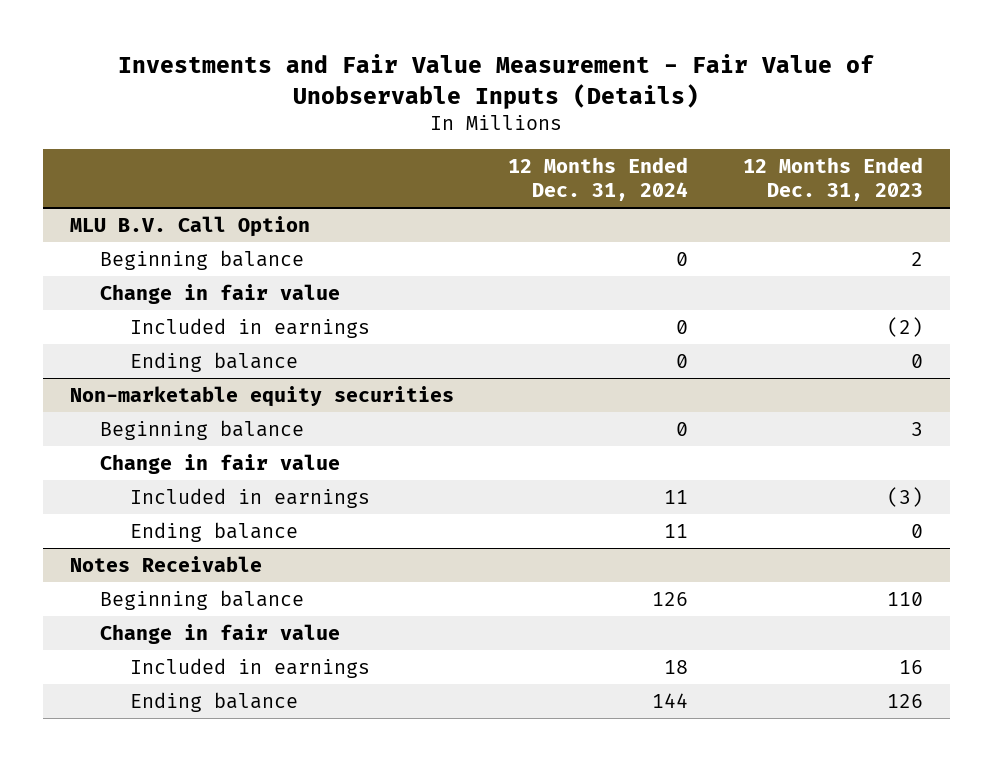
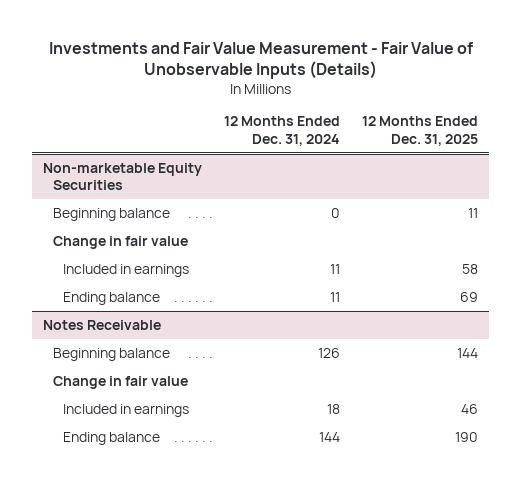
[742,157,923,202] 12 Months Ended Dec. 31, 2023 -> none
none -> [362,116,479,146] 12 Months Ended Dec. 31, 2025
[69,215,310,237] MLU B.V. Call Option -> none
[99,249,304,270] Beginning balance -> none
[99,283,340,304] Change in fair value -> none
[129,317,370,338] Included in earnings -> none
[129,351,298,372] Ending balance -> none
[69,385,454,407] Non-marketable equity securities -> [43,163,203,191] Non-marketable Equity Securities

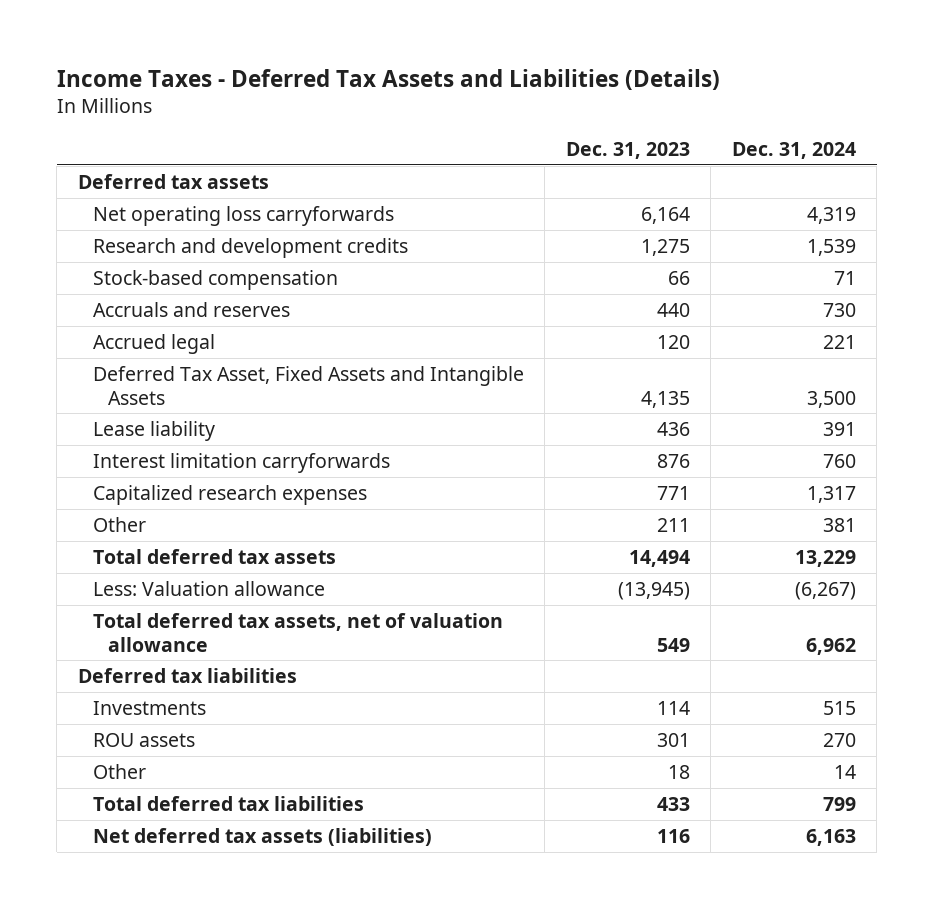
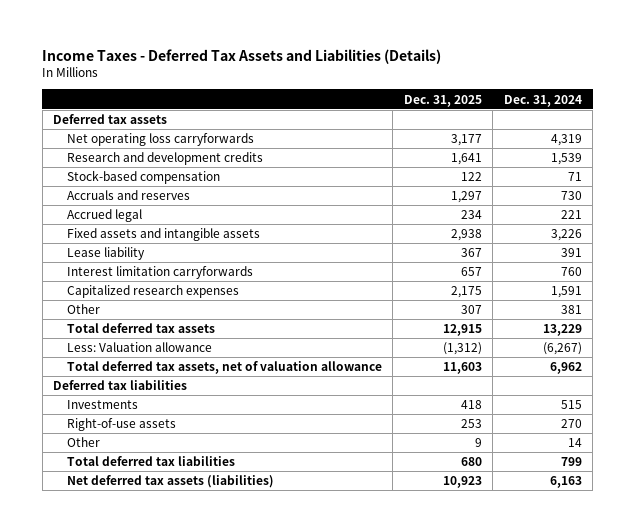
[565,141,690,159] Dec. 31, 2023 -> none
none -> [403,94,482,107] Dec. 31, 2025
[92,365,524,405] Deferred Tax Asset, Fixed Assets and Intangible Assets -> [66,228,260,242] Fixed assets and intangible assets
[806,390,856,408] 3,500 -> [550,229,582,242] 3,226
[806,485,856,503] 1,317 -> [550,286,582,299] 1,591
[92,732,195,747] ROU assets -> [66,418,176,432] Right-of-use assets

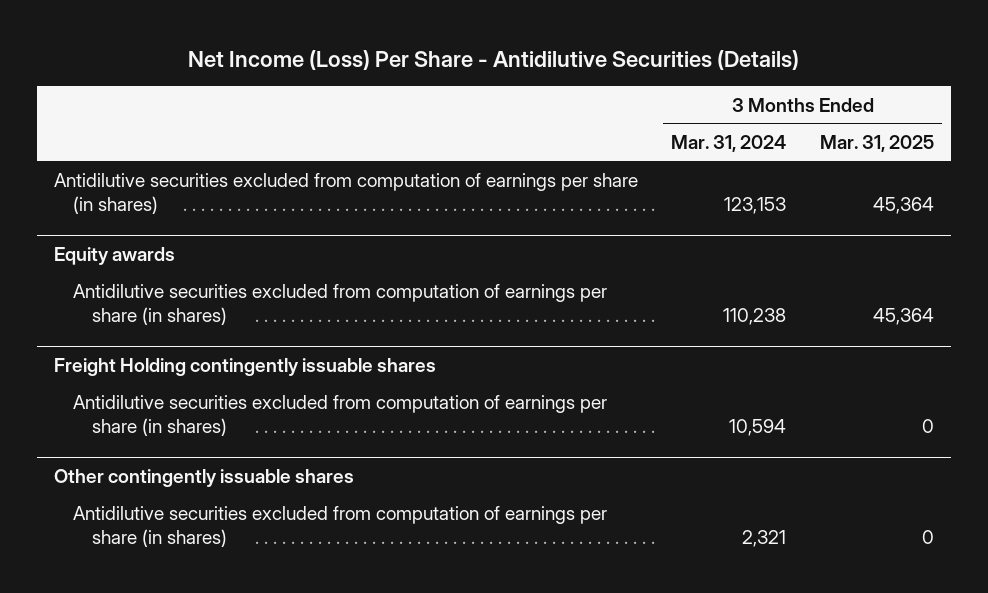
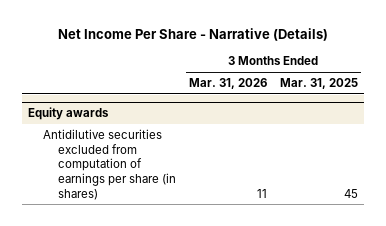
[187,49,799,70] Net Income (Loss) Per Share - Antidilutive Securities (Details) -> [57,28,328,42] Net Income Per Share - Narrative (Details)
[671,134,787,152] Mar. 31, 2024 -> none
none -> [189,78,268,90] Mar. 31, 2026
[53,172,638,215] Antidilutive securities excluded from computation of earnings per share (in shares) -> none
[53,357,436,376] Freight Holding contingently issuable shares -> none
[72,394,607,437] Antidilutive securities excluded from computation of earnings per share (in shares) -> none
[53,468,354,487] Other contingently issuable shares -> none
[72,505,607,548] Antidilutive securities excluded from computation of earnings per share (in shares) -> none
[872,308,934,326] 45,364 -> [343,188,358,198] 45

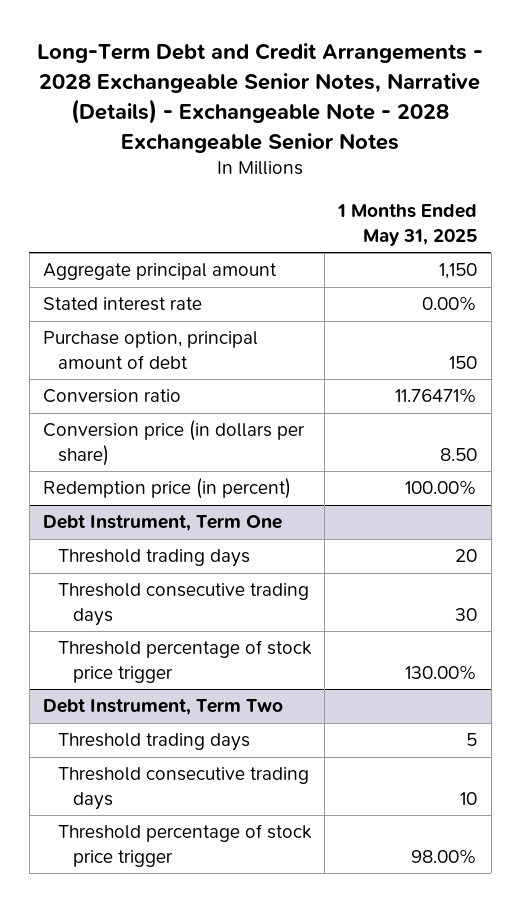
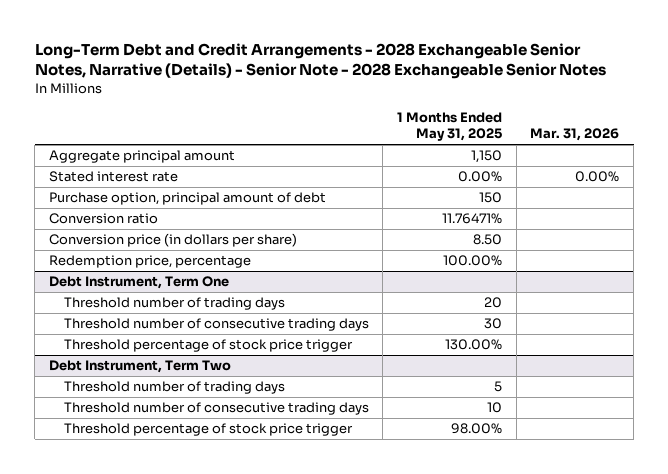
[37,42,484,153] Long-Term Debt and Credit Arrangements - 2028 Exchangeable Senior Notes, Narrative (Details) - Exchangeable Note - 2028 Exchangeable Senior Notes -> [34,43,606,80] Long-Term Debt and Credit Arrangements - 2028 Exchangeable Senior Notes, Narrative (Details) - Senior Note - 2028 Exchangeable Senior Notes
none -> [530,128,620,142] Mar. 31, 2026
[42,478,291,500] Redemption price (in percent) -> [48,255,251,269] Redemption price, percentage
[58,549,251,568] Threshold trading days -> [63,297,285,311] Threshold number of trading days
[58,583,310,627] Threshold consecutive trading days -> [63,318,369,332] Threshold number of consecutive trading days
[58,733,251,752] Threshold trading days -> [63,381,285,395] Threshold number of trading days
[58,767,310,811] Threshold consecutive trading days -> [63,402,369,416] Threshold number of consecutive trading days

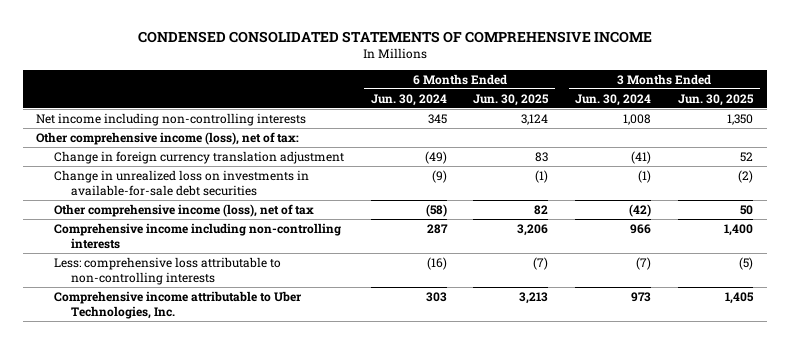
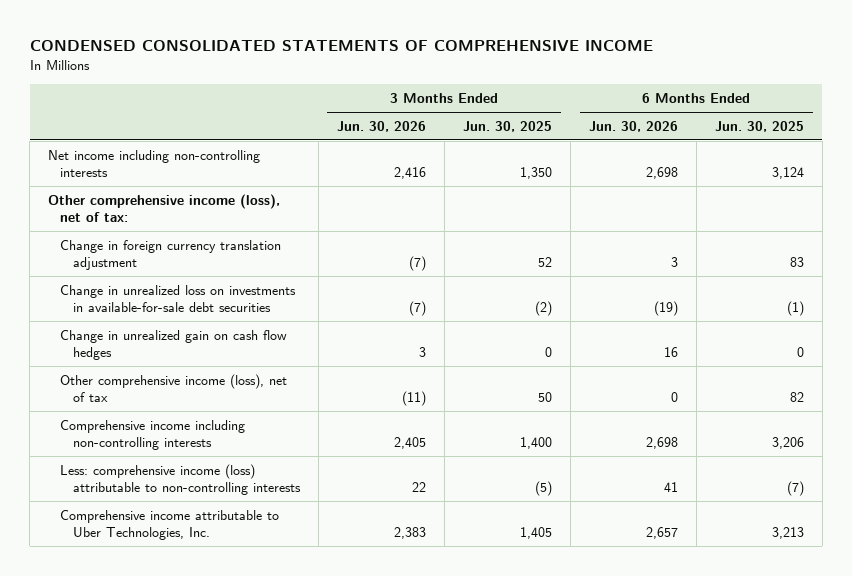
[370,93,447,106] Jun. 30, 2024 -> none
[575,93,652,106] Jun. 30, 2024 -> none
none -> [336,120,426,132] Jun. 30, 2026
none -> [588,120,678,132] Jun. 30, 2026
none -> [60,329,288,360] Change in unrealized gain on cash flow hedges
[53,256,281,285] Less: comprehensive loss attributable to non-controlling interests -> [60,463,301,495] Less: comprehensive income (loss) attributable to non-controlling interests

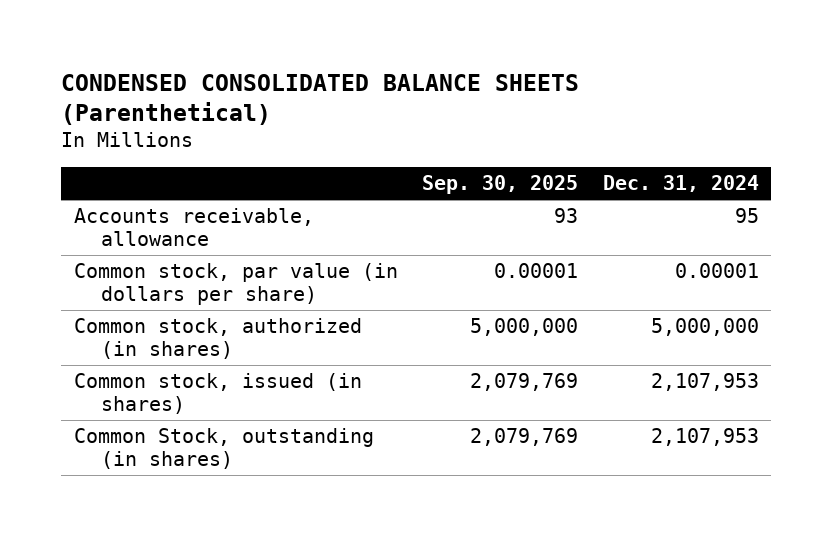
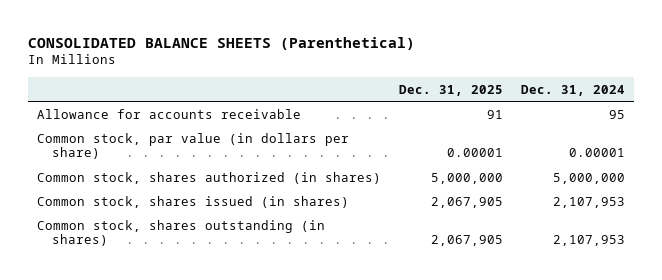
[61,74,580,126] CONDENSED CONSOLIDATED BALANCE SHEETS (Parenthetical) -> [28,36,416,50] CONSOLIDATED BALANCE SHEETS (Parenthetical)
[422,175,579,195] Sep. 30, 2025 -> none
none -> [398,84,503,96] Dec. 31, 2025
[73,208,314,246] Accounts receivable, allowance -> [37,108,302,119] Allowance for accounts receivable
[73,318,362,359] Common stock, authorized (in shares) -> [37,171,382,184] Common stock, shares authorized (in shares)
[73,373,362,414] Common stock, issued (in shares) -> [37,195,350,208] Common stock, shares issued (in shares)
[73,428,374,469] Common Stock, outstanding (in shares) -> [37,219,326,247] Common stock, shares outstanding (in shares)

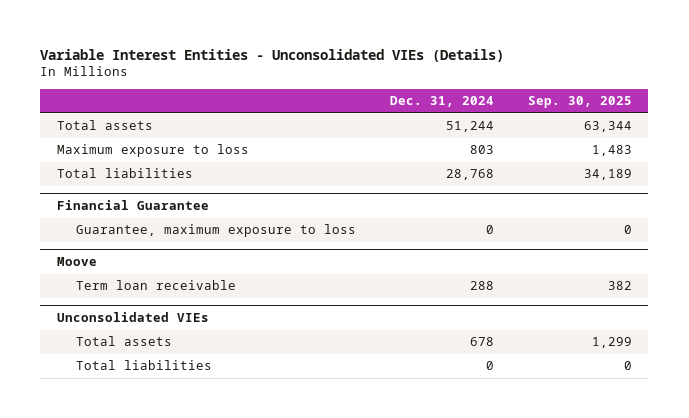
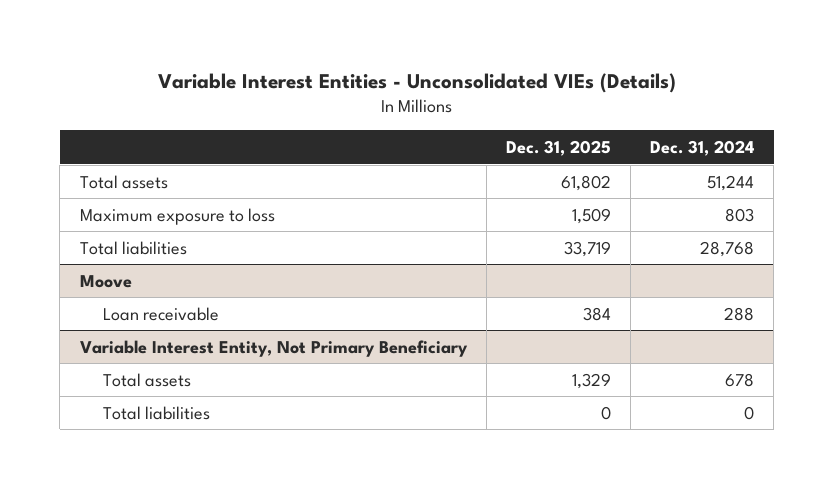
[527,96,632,109] Sep. 30, 2025 -> none
none -> [505,139,611,156] Dec. 31, 2025
[57,200,210,211] Financial Guarantee -> none
[76,224,357,238] Guarantee, maximum exposure to loss -> none
[76,280,237,291] Term loan receivable -> [102,306,219,321] Loan receivable
[57,312,210,323] Unconsolidated VIEs -> [79,339,468,357] Variable Interest Entity, Not Primary Beneficiary

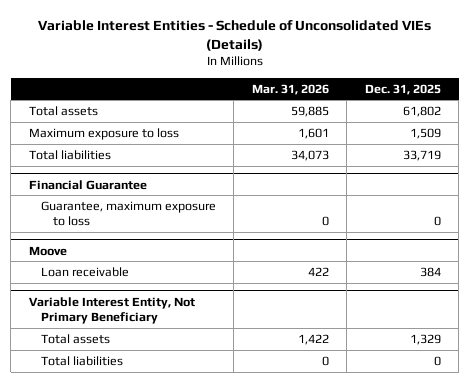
[157,72,676,93] Variable Interest Entities - Unconsolidated VIEs (Details) -> [37,19,431,51] Variable Interest Entities - Schedule of Unconsolidated VIEs (Details)
[650,139,755,156] Dec. 31, 2024 -> none
none -> [251,83,329,95] Mar. 31, 2026
none -> [28,179,147,190] Financial Guarantee
none -> [40,200,216,227] Guarantee, maximum exposure to loss

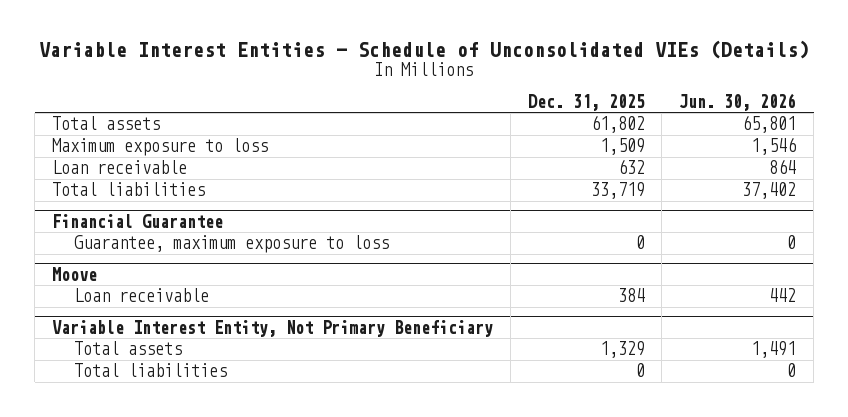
[251,83,329,95] Mar. 31, 2026 -> none
none -> [679,92,797,111] Jun. 30, 2026
none -> [52,160,188,175] Loan receivable

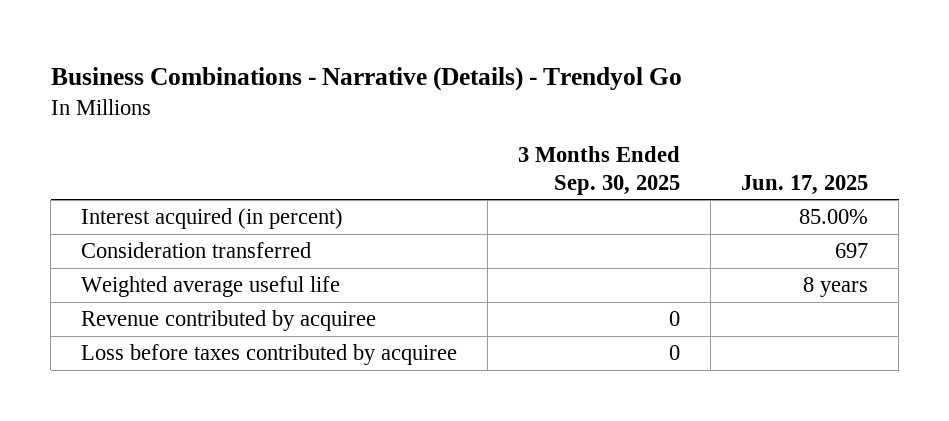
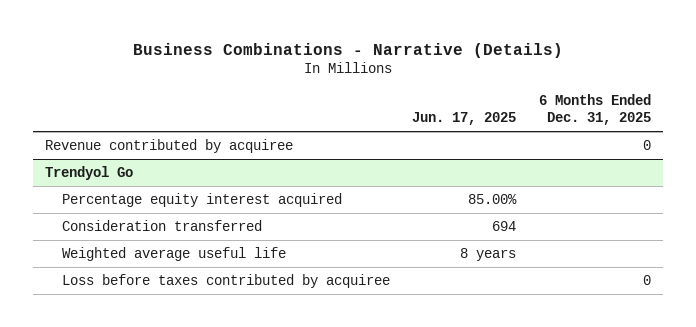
[50,67,682,92] Business Combinations - Narrative (Details) - Trendyol Go -> [132,42,563,58] Business Combinations - Narrative (Details)
[518,145,681,195] 3 Months Ended Sep. 30, 2025 -> none
none -> [539,94,652,126] 6 Months Ended Dec. 31, 2025
[81,208,344,230] Interest acquired (in percent) -> none
[81,242,312,259] Consideration transferred -> none
[81,276,341,298] Weighted average useful life -> none
none -> [44,165,133,180] Trendyol Go
none -> [61,192,342,207] Percentage equity interest acquired
none -> [61,219,262,231] Consideration transferred
none -> [61,246,286,261] Weighted average useful life

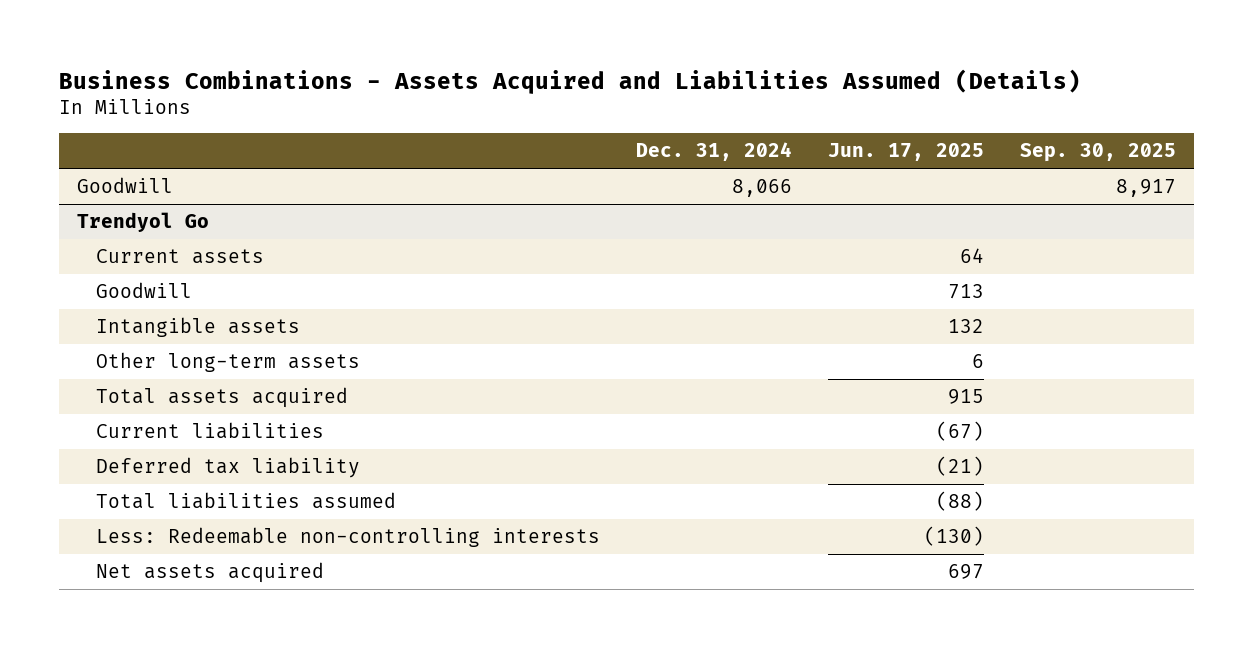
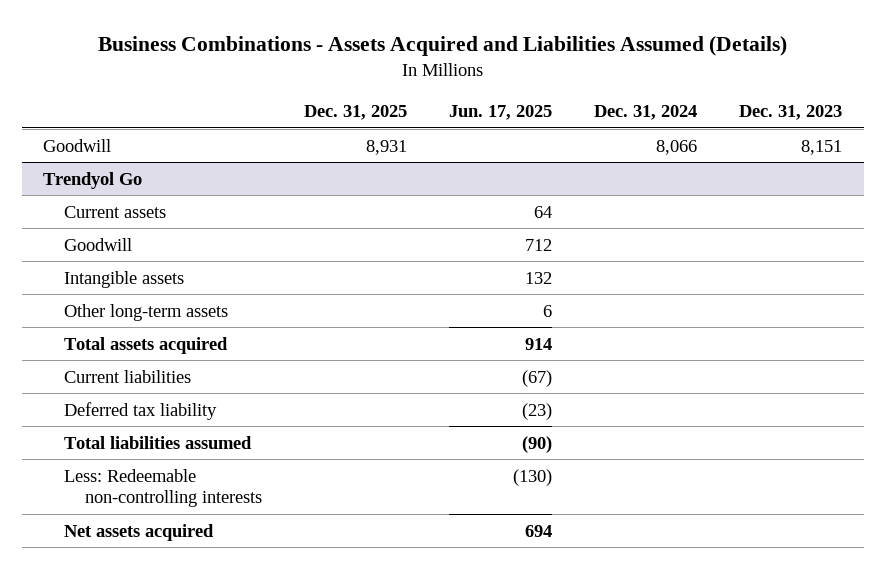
[1020,143,1177,163] Sep. 30, 2025 -> none
none -> [303,104,407,120] Dec. 31, 2025
none -> [739,104,843,120] Dec. 31, 2023
[948,284,985,300] 713 -> [525,238,553,251] 712
[948,389,985,405] 915 -> [525,337,553,350] 914
[936,456,985,477] (21) -> [522,402,553,420] (23)
[936,491,985,512] (88) -> [522,435,553,453] (90)
[948,564,985,580] 697 -> [525,524,553,537] 694

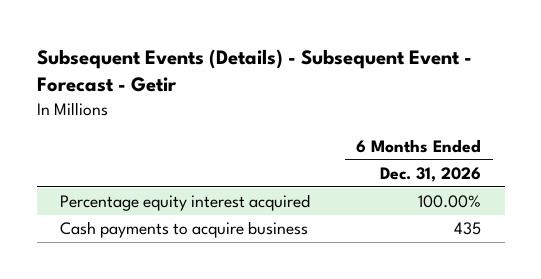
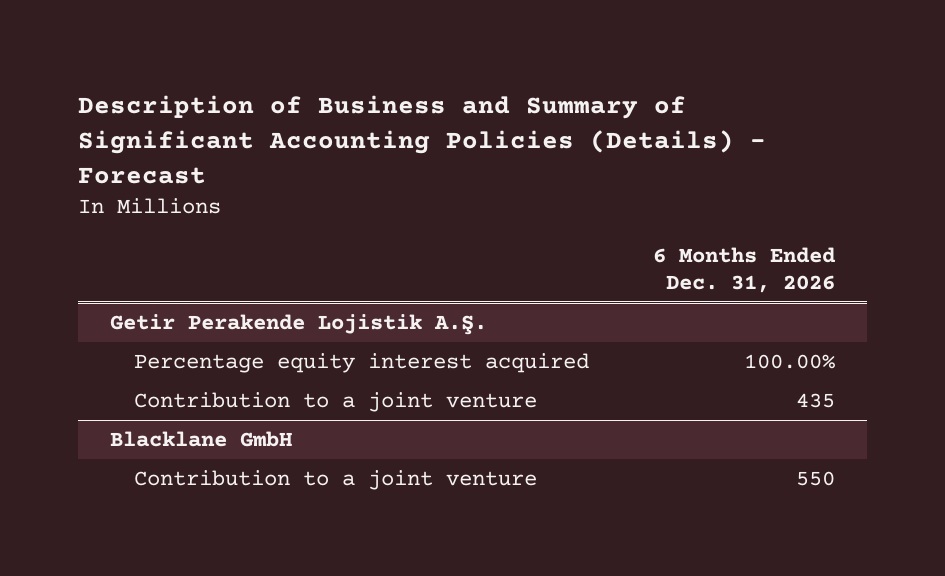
[36,48,472,93] Subsequent Events (Details) - Subsequent Event - Forecast - Getir -> [77,94,766,184] Description of Business and Summary of Significant Accounting Policies (Details) - Forecast
none -> [109,314,487,336] Getir Perakende Lojistik A.Ş.
[59,221,308,239] Cash payments to acquire business -> [133,392,537,413] Contribution to a joint venture
none -> [109,431,292,448] Blacklane GmbH
none -> [133,470,537,491] Contribution to a joint venture

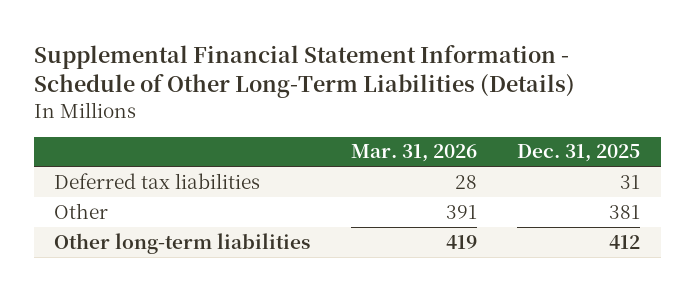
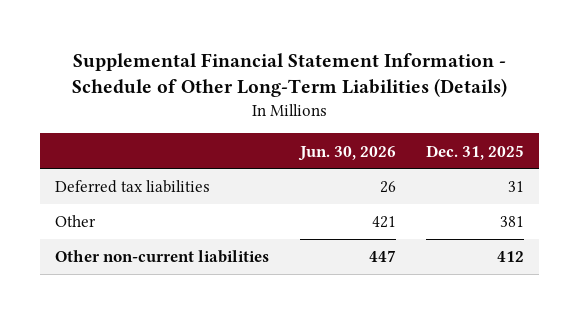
[350,144,477,163] Mar. 31, 2026 -> none
none -> [297,145,396,161] Jun. 30, 2026
[54,232,311,254] Other long-term liabilities -> [55,250,270,264] Other non-current liabilities

